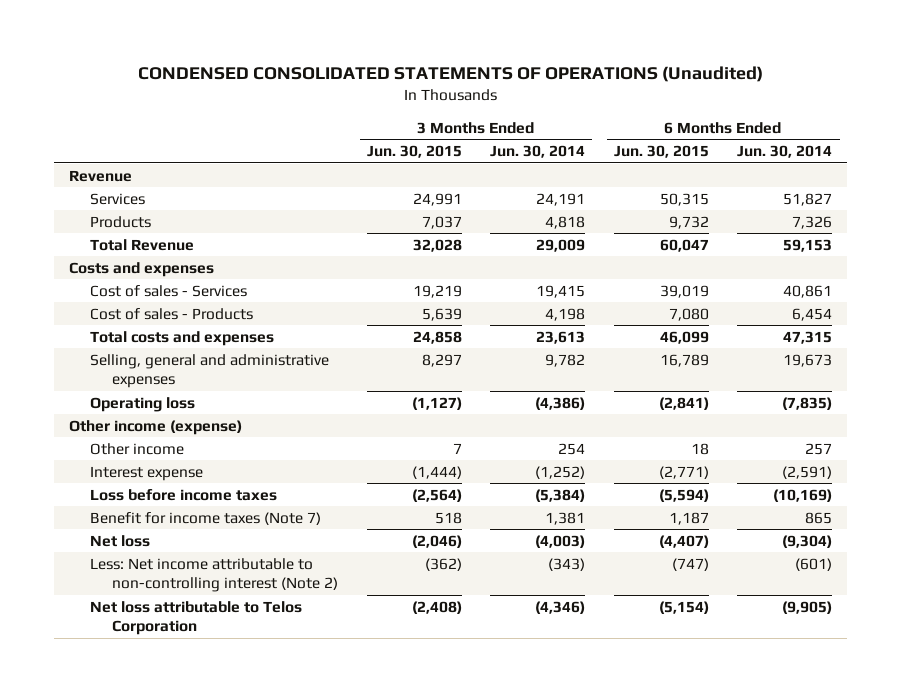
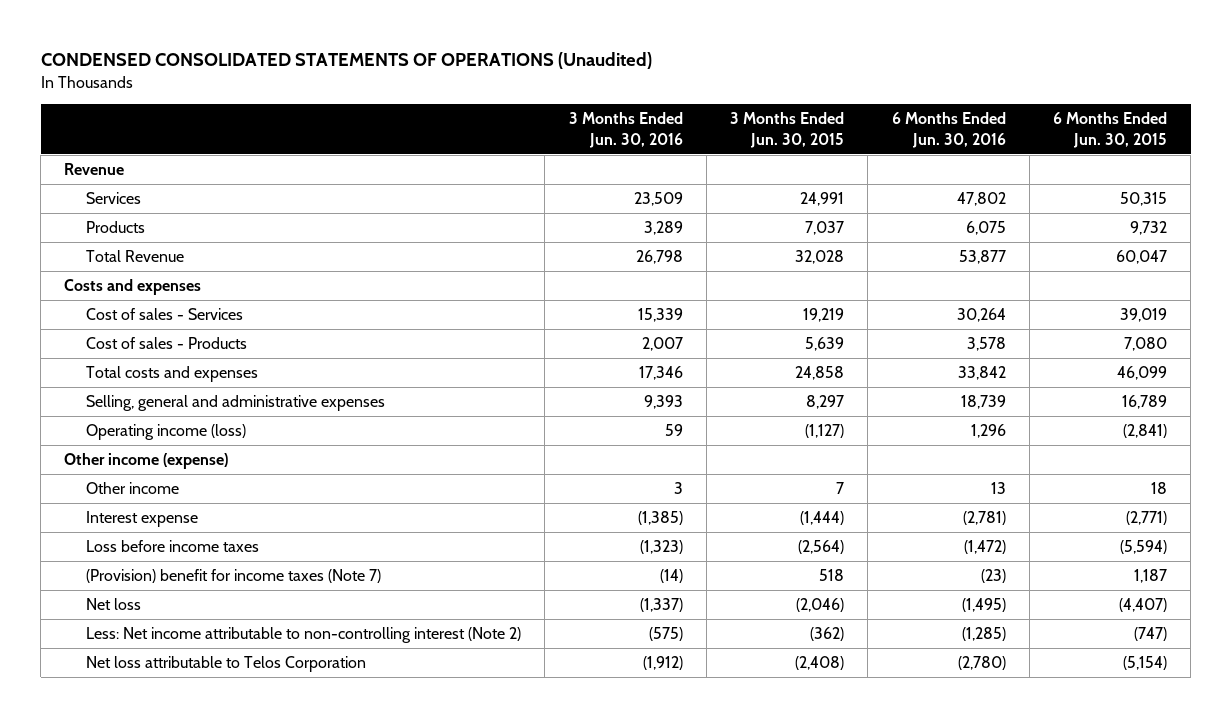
[490,145,586,159] Jun. 30, 2014 -> none
[737,145,833,159] Jun. 30, 2014 -> none
none -> [568,112,683,148] 3 Months Ended Jun. 30, 2016
none -> [891,112,1006,148] 6 Months Ended Jun. 30, 2016
[90,396,196,412] Operating loss -> [86,424,247,441] Operating income (loss)
[90,511,322,525] Benefit for income taxes (Note 7) -> [86,569,382,584] (Provision) benefit for income taxes (Note 7)

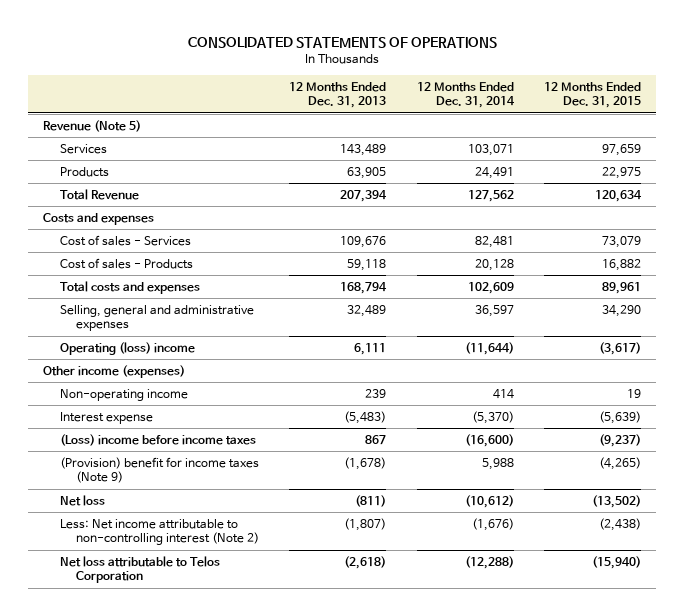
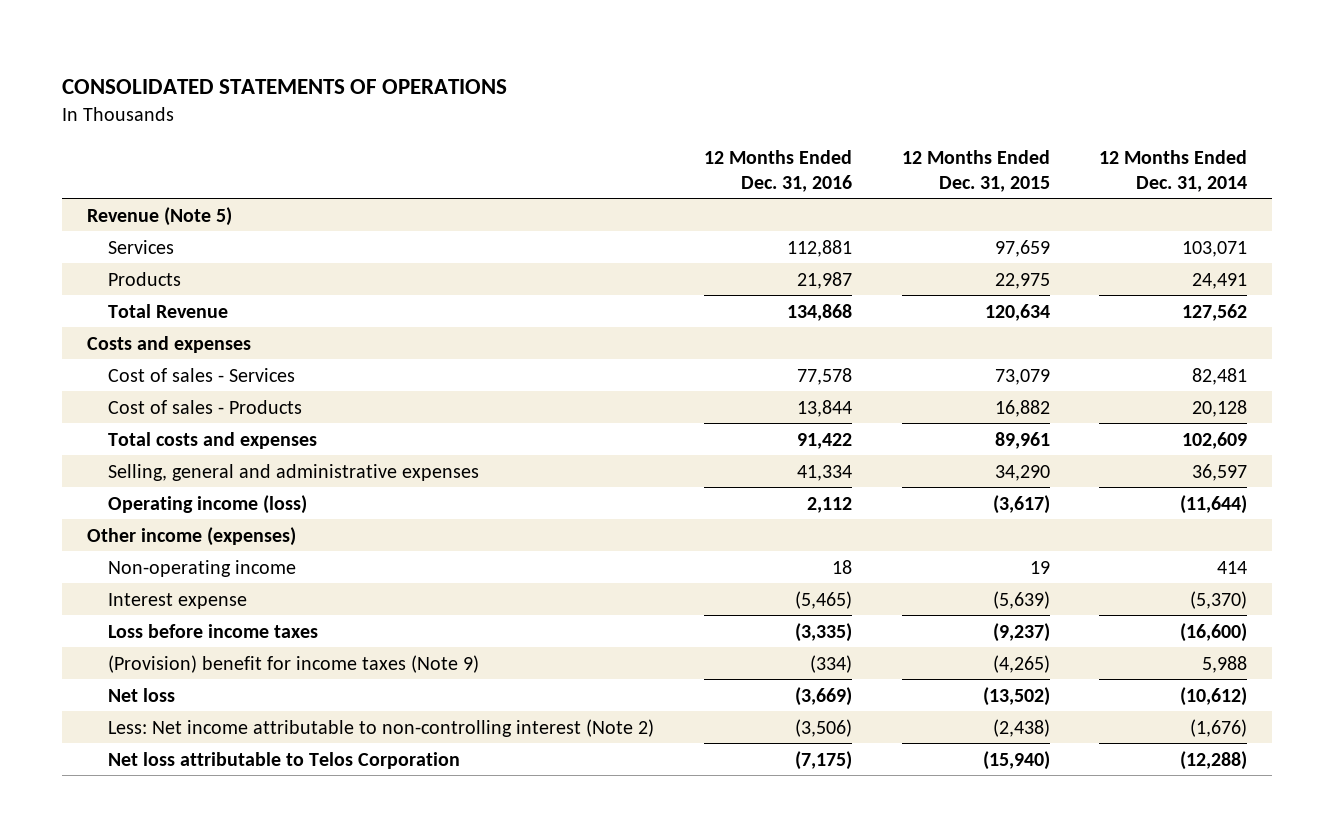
[289,81,387,109] 12 Months Ended Dec. 31, 2013 -> none
none -> [703,149,852,192] 12 Months Ended Dec. 31, 2016
[59,342,195,356] Operating (loss) income -> [108,494,308,514] Operating income (loss)
[59,434,256,447] (Loss) income before income taxes -> [108,623,319,638] Loss before income taxes

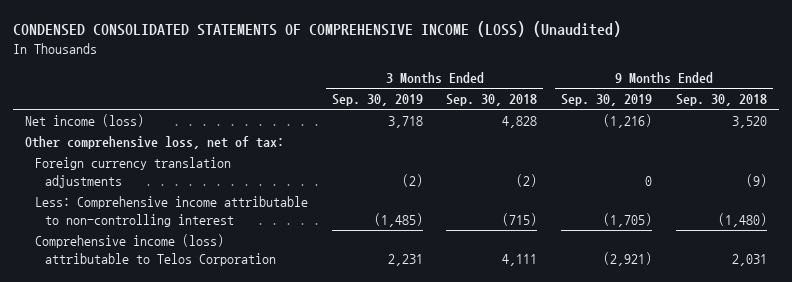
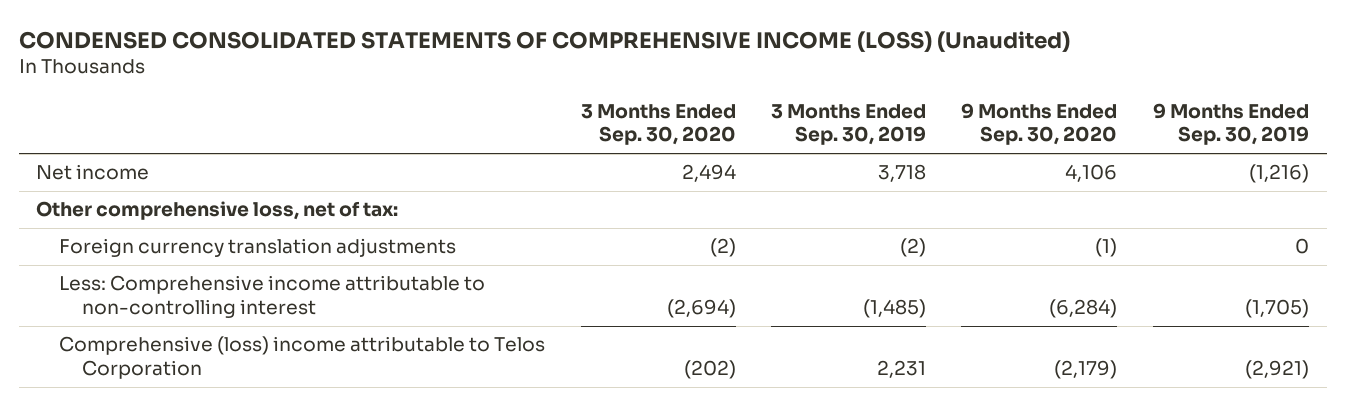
[446,94,538,107] Sep. 30, 2018 -> none
[675,94,767,107] Sep. 30, 2018 -> none
none -> [580,103,736,146] 3 Months Ended Sep. 30, 2020
none -> [961,102,1118,146] 9 Months Ended Sep. 30, 2020
[25,114,145,128] Net income (loss) -> [36,164,150,181] Net income
[35,234,277,266] Comprehensive income (loss) attributable to Telos Corporation -> [59,336,546,380] Comprehensive (loss) income attributable to Telos Corporation

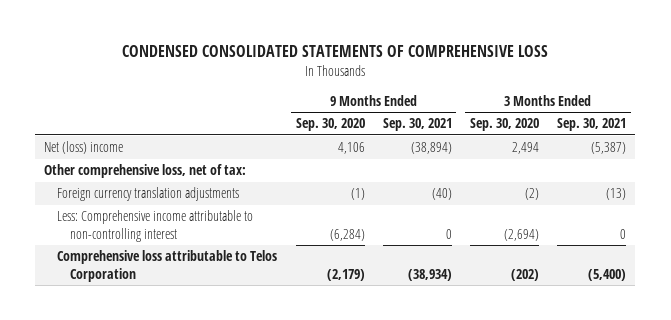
[18,30,1070,52] CONDENSED CONSOLIDATED STATEMENTS OF COMPREHENSIVE INCOME (LOSS) (Unaudited) -> [122,44,549,57] CONDENSED CONSOLIDATED STATEMENTS OF COMPREHENSIVE LOSS
[771,103,927,146] 3 Months Ended Sep. 30, 2019 -> none
[1152,102,1309,146] 9 Months Ended Sep. 30, 2019 -> none
none -> [382,118,452,132] Sep. 30, 2021
none -> [557,118,627,132] Sep. 30, 2021
[36,164,150,181] Net income -> [44,141,124,155] Net (loss) income
[59,336,546,380] Comprehensive (loss) income attributable to Telos Corporation -> [57,250,278,283] Comprehensive loss attributable to Telos Corporation

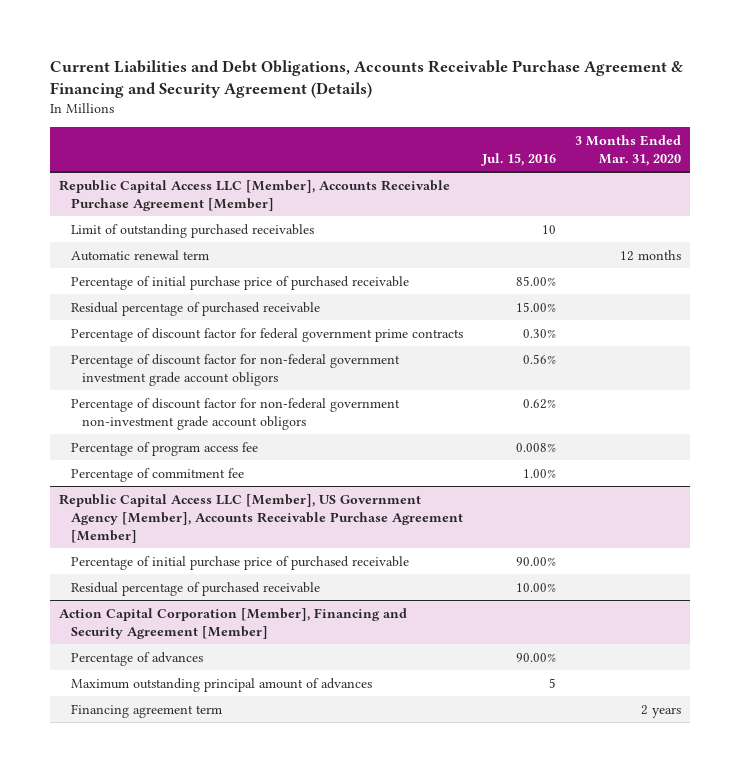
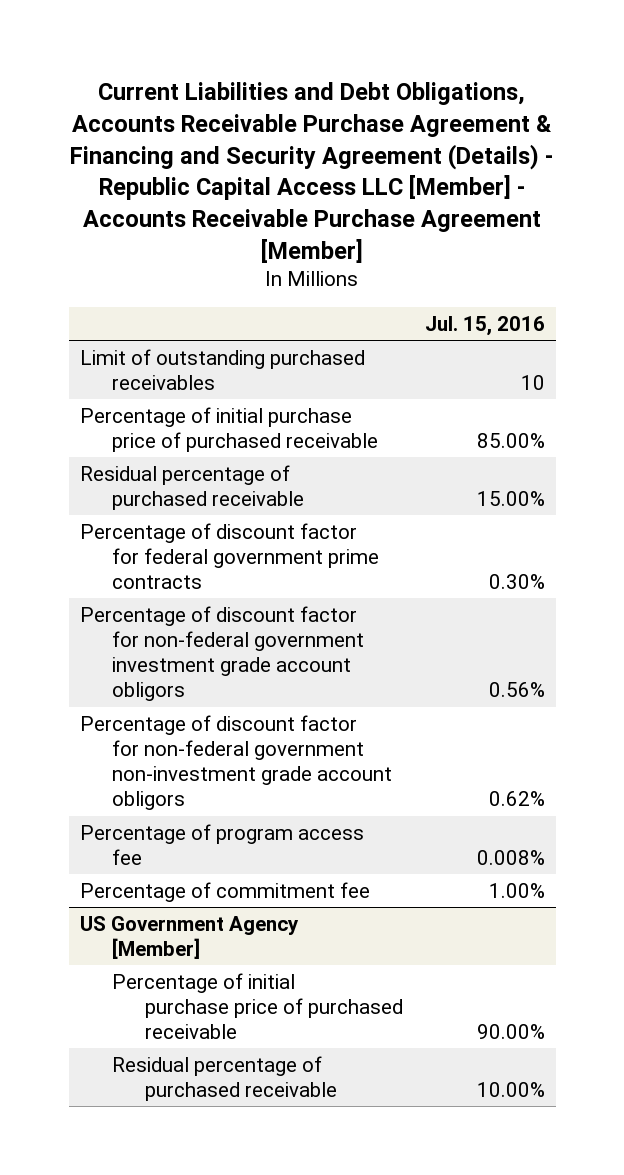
[49,59,683,98] Current Liabilities and Debt Obligations, Accounts Receivable Purchase Agreement & Financing and Security Agreement (Details) -> [70,82,554,263] Current Liabilities and Debt Obligations, Accounts Receivable Purchase Agreement & Financing and Security Agreement (Details) - Republic Capital Access LLC [Member] - Accounts Receivable Purchase Agreement [Member]
[574,134,681,166] 3 Months Ended Mar. 31, 2020 -> none
[59,179,451,211] Republic Capital Access LLC [Member], Accounts Receivable Purchase Agreement [Member] -> none
[70,249,209,261] Automatic renewal term -> none
[59,493,463,543] Republic Capital Access LLC [Member], US Government Agency [Member], Accounts Receivable Purchase Agreement [Member] -> none
none -> [79,915,299,959] US Government Agency [Member]
[59,607,408,639] Action Capital Corporation [Member], Financing and Security Agreement [Member] -> none
[70,651,203,666] Percentage of advances -> none
[70,677,372,692] Maximum outstanding principal amount of advances -> none
[70,703,222,718] Financing agreement term -> none

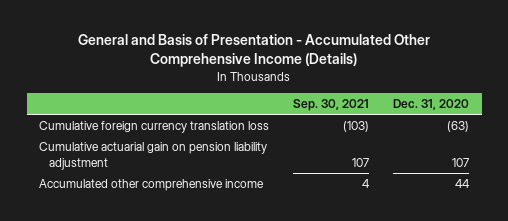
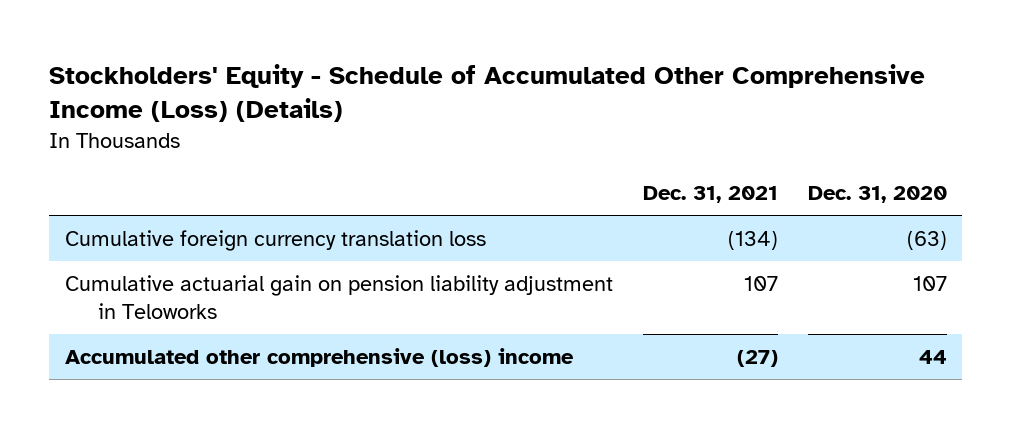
[78,34,431,68] General and Basis of Presentation - Accumulated Other Comprehensive Income (Details) -> [49,63,926,122] Stockholders' Equity - Schedule of Accumulated Other Comprehensive Income (Loss) (Details)
[293,98,370,111] Sep. 30, 2021 -> none
none -> [642,185,778,203] Dec. 31, 2021
[38,142,267,170] Cumulative actuarial gain on pension liability adjustment -> [64,275,613,320] Cumulative actuarial gain on pension liability adjustment in Teloworks
[38,179,264,192] Accumulated other comprehensive income -> [64,348,574,368] Accumulated other comprehensive (loss) income

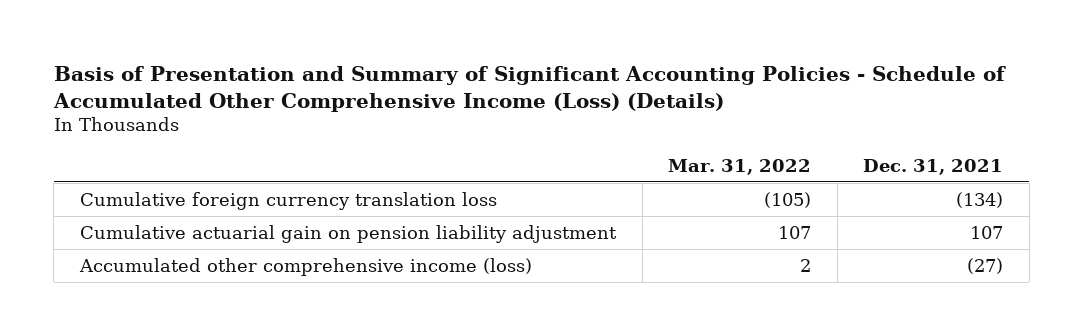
[49,63,926,122] Stockholders' Equity - Schedule of Accumulated Other Comprehensive Income (Loss) (Details) -> [52,65,1006,112] Basis of Presentation and Summary of Significant Accounting Policies - Schedule of Accumulated Other Comprehensive Income (Loss) (Details)
[808,185,948,203] Dec. 31, 2020 -> none
none -> [668,158,812,175] Mar. 31, 2022
[64,275,613,320] Cumulative actuarial gain on pension liability adjustment in Teloworks -> [79,224,617,243] Cumulative actuarial gain on pension liability adjustment
[64,348,574,368] Accumulated other comprehensive (loss) income -> [78,257,532,276] Accumulated other comprehensive income (loss)

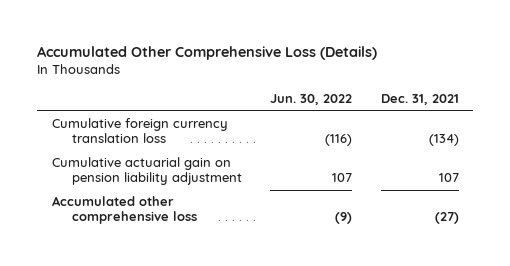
[52,65,1006,112] Basis of Presentation and Summary of Significant Accounting Policies - Schedule of Accumulated Other Comprehensive Income (Loss) (Details) -> [37,46,378,61] Accumulated Other Comprehensive Loss (Details)
[668,158,812,175] Mar. 31, 2022 -> none
none -> [270,94,353,106] Jun. 30, 2022
[78,257,532,276] Accumulated other comprehensive income (loss) -> [51,196,197,225] Accumulated other comprehensive loss

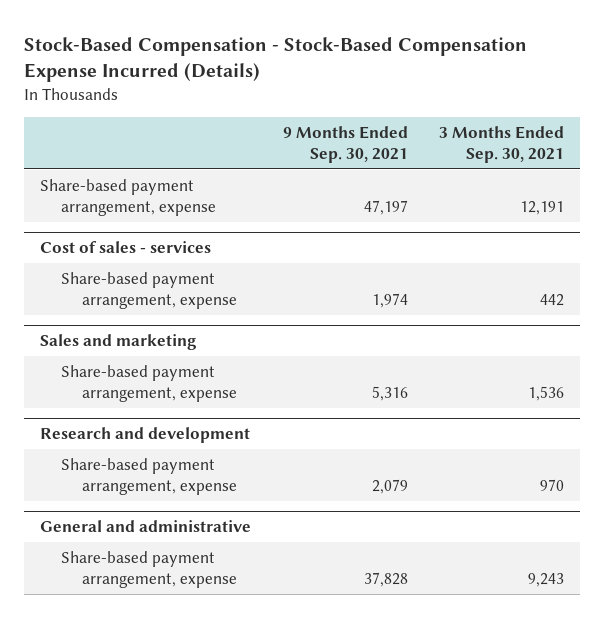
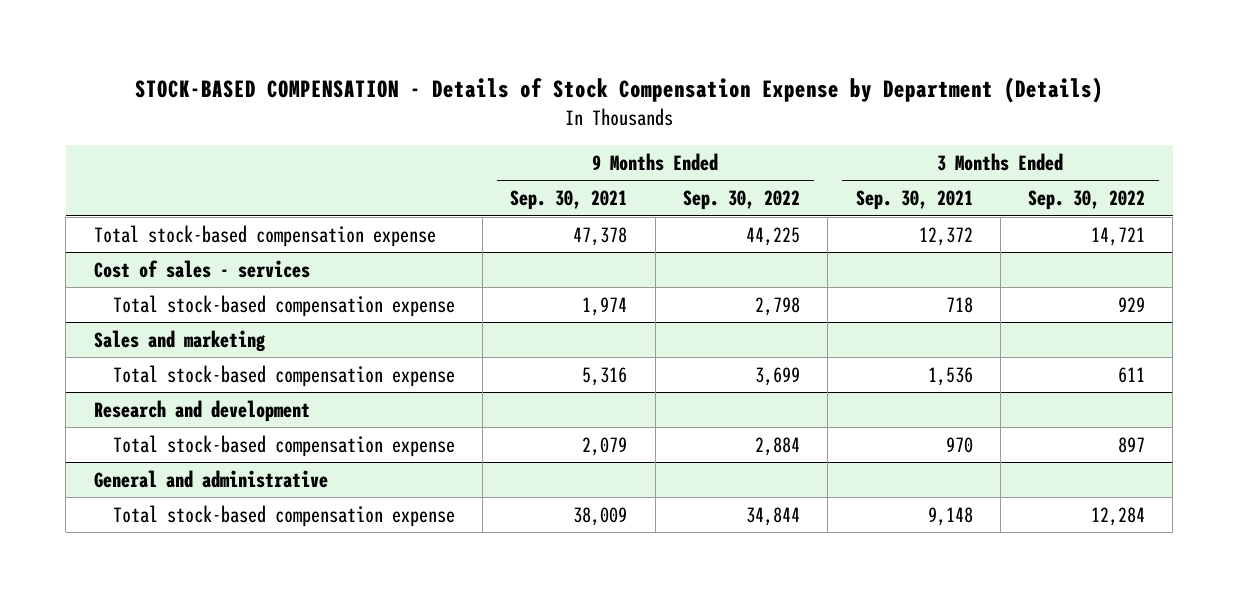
[24,36,528,83] Stock-Based Compensation - Stock-Based Compensation Expense Incurred (Details) -> [135,77,1104,104] STOCK-BASED COMPENSATION - Details of Stock Compensation Expense by Department (Details)
none -> [682,190,800,211] Sep. 30, 2022
none -> [1028,190,1146,211] Sep. 30, 2022
[40,178,217,216] Share-based payment arrangement, expense -> [93,224,436,247] Total stock-based compensation expense
[363,199,408,215] 47,197 -> [573,226,628,246] 47,378
[520,200,565,215] 12,191 -> [918,226,973,246] 12,372
[61,271,238,309] Share-based payment arrangement, expense -> [112,294,455,317] Total stock-based compensation expense
[540,293,565,306] 442 -> [945,296,973,313] 718
[61,364,238,402] Share-based payment arrangement, expense -> [112,364,455,387] Total stock-based compensation expense
[61,457,238,495] Share-based payment arrangement, expense -> [112,434,455,457] Total stock-based compensation expense
[61,550,238,588] Share-based payment arrangement, expense -> [112,504,455,527] Total stock-based compensation expense
[363,571,408,587] 37,828 -> [573,506,628,526] 38,009
[528,572,565,587] 9,243 -> [927,506,973,526] 9,148

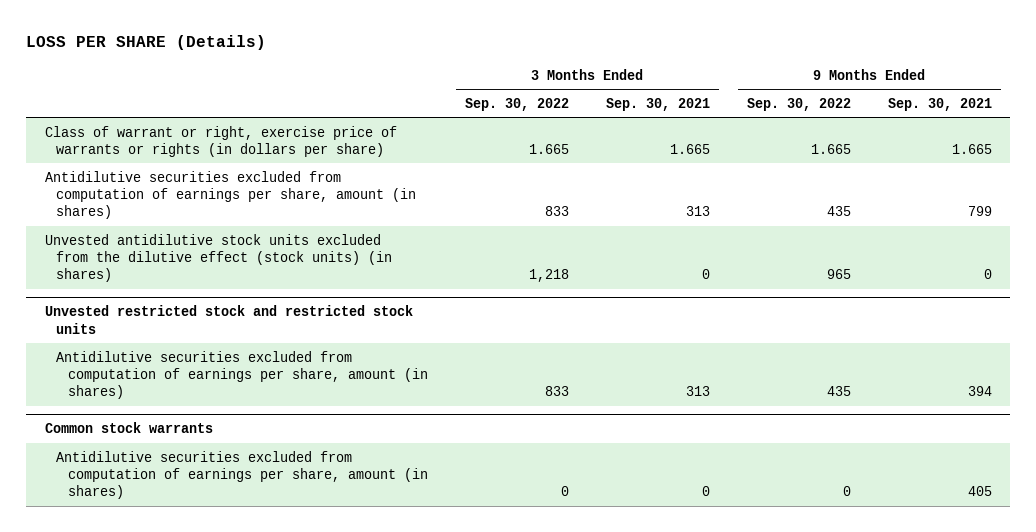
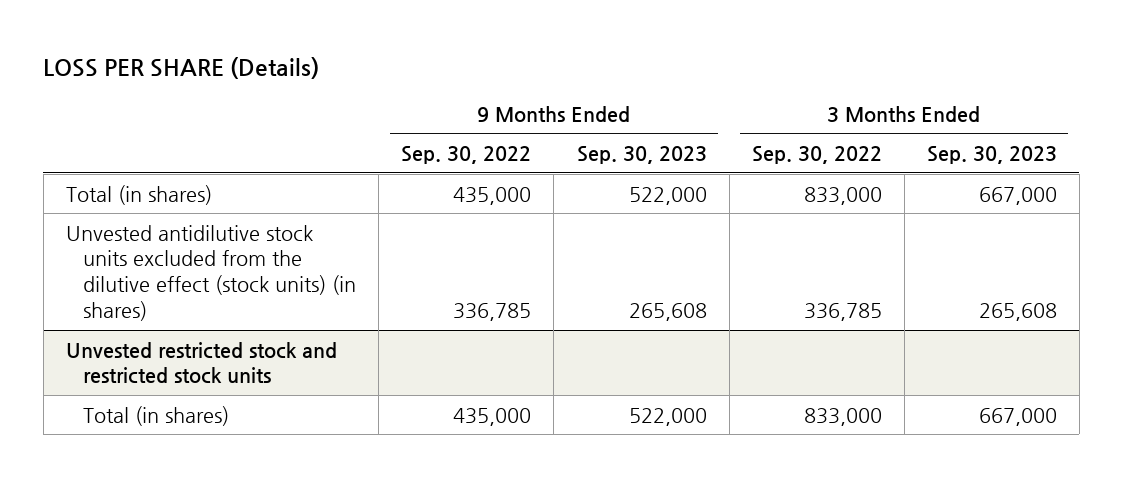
[605,97,710,111] Sep. 30, 2021 -> none
[887,97,992,111] Sep. 30, 2021 -> none
none -> [576,146,707,165] Sep. 30, 2023
none -> [926,146,1057,165] Sep. 30, 2023
[44,125,397,157] Class of warrant or right, exercise price of warrants or rights (in dollars per share) -> none
[44,170,417,220] Antidilutive securities excluded from computation of earnings per share, amount (in shares) -> none
none -> [66,184,213,205] Total (in shares)
[528,269,569,283] 1,218 -> [803,302,882,321] 336,785
[826,269,851,280] 965 -> [453,302,532,321] 336,785
[56,350,428,400] Antidilutive securities excluded from computation of earnings per share, amount (in shares) -> none
[44,422,213,434] Common stock warrants -> none
[56,450,428,500] Antidilutive securities excluded from computation of earnings per share, amount (in shares) -> none
none -> [83,405,230,426] Total (in shares)

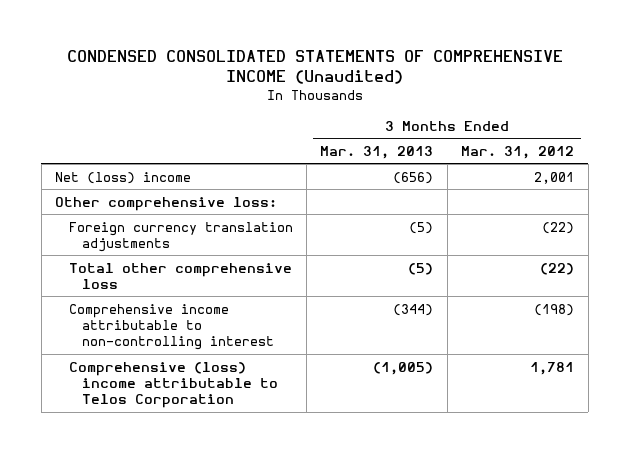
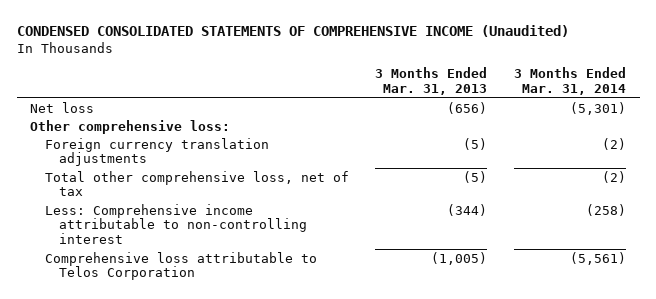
[461,145,575,159] Mar. 31, 2012 -> none
none -> [514,67,627,96] 3 Months Ended Mar. 31, 2014
[55,171,192,184] Net (loss) income -> [30,101,95,113] Net loss
[68,262,292,289] Total other comprehensive loss -> [44,170,349,197] Total other comprehensive loss, net of tax
[68,303,275,351] Comprehensive income attributable to non-controlling interest -> [44,203,307,244] Less: Comprehensive income attributable to non-controlling interest
[68,361,279,409] Comprehensive (loss) income attributable to Telos Corporation -> [44,251,317,281] Comprehensive loss attributable to Telos Corporation

